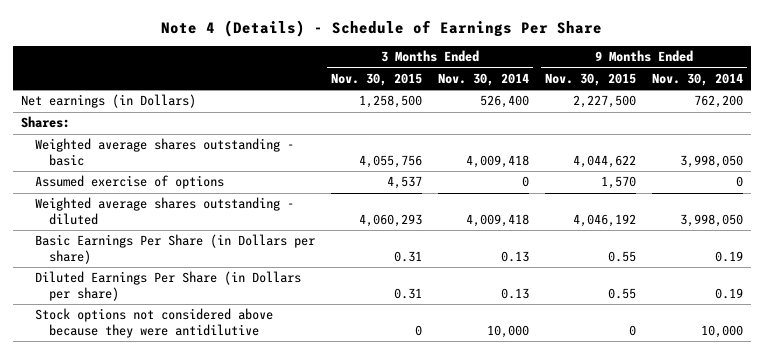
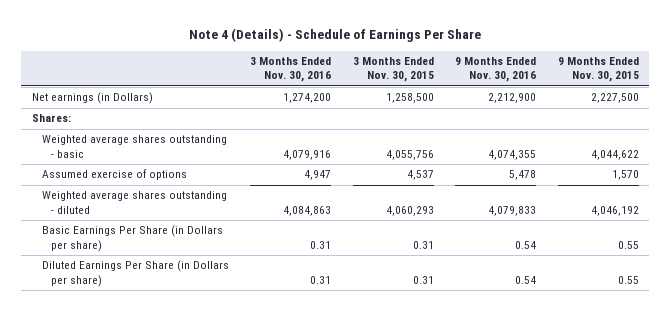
[438,72,530,86] Nov. 30, 2014 -> none
[652,72,744,86] Nov. 30, 2014 -> none
none -> [250,57,332,83] 3 Months Ended Nov. 30, 2016
none -> [455,57,537,83] 9 Months Ended Nov. 30, 2016
[35,308,274,338] Stock options not considered above because they were antidilutive -> none

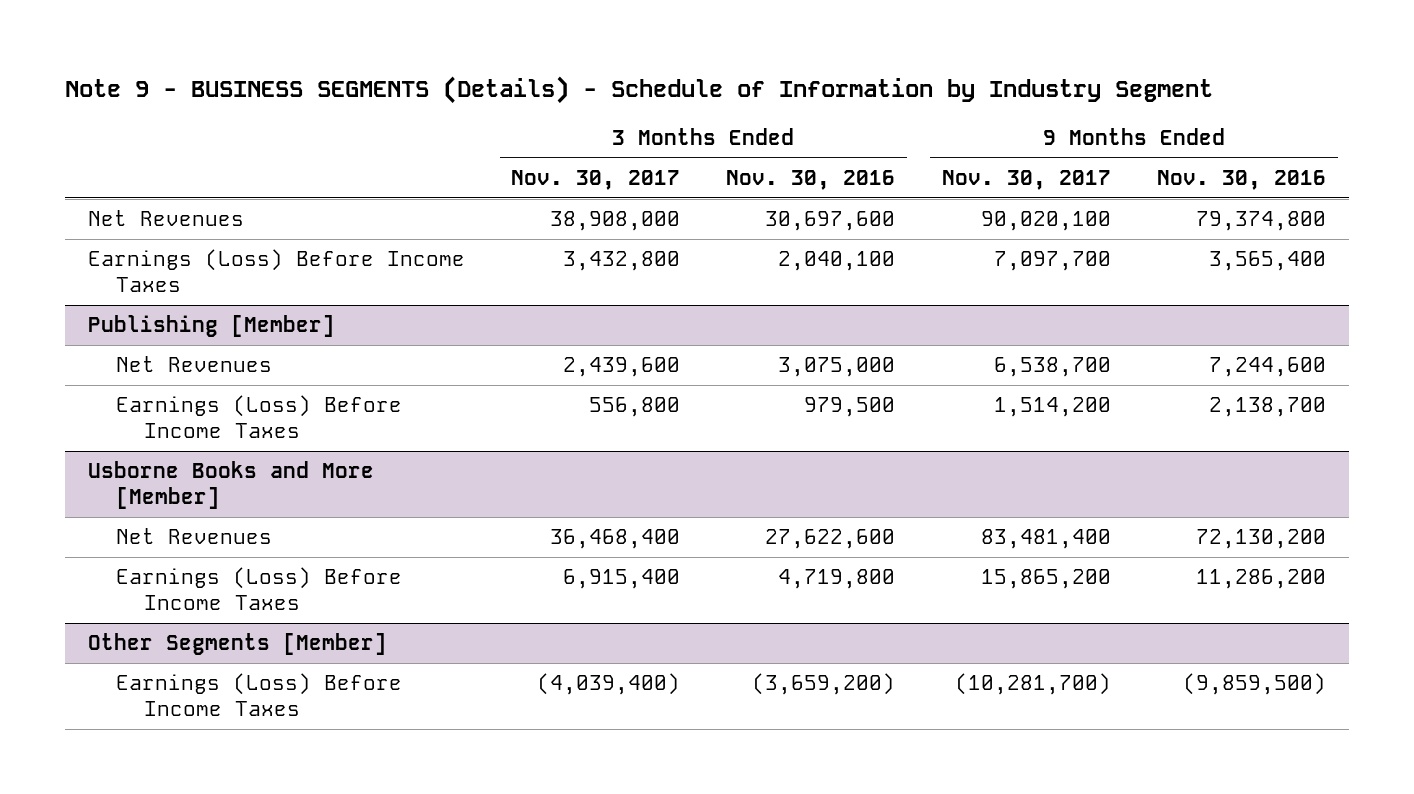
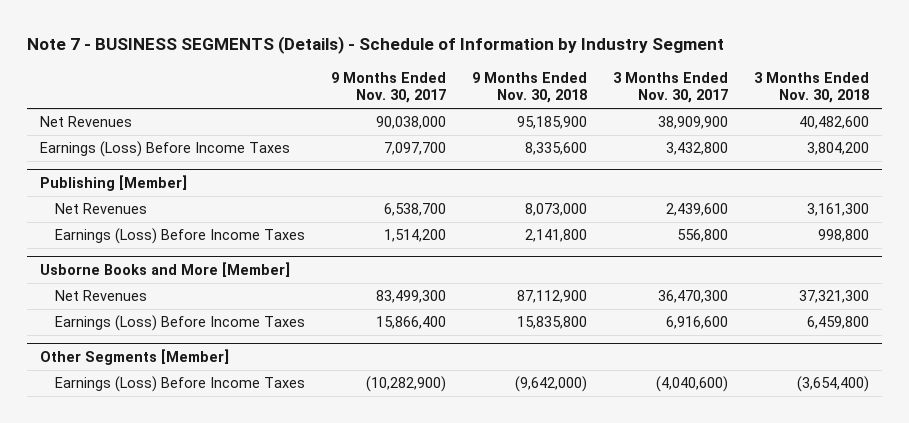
[64,76,1213,105] Note 9 - BUSINESS SEGMENTS (Details) - Schedule of Information by Industry Segment -> [27,35,725,54] Note 7 - BUSINESS SEGMENTS (Details) - Schedule of Information by Industry Segment
[726,170,896,191] Nov. 30, 2016 -> none
[1156,170,1326,191] Nov. 30, 2016 -> none
none -> [471,71,587,104] 9 Months Ended Nov. 30, 2018
none -> [753,71,869,104] 3 Months Ended Nov. 30, 2018
[550,211,681,232] 38,908,000 -> [657,116,728,130] 38,909,900
[980,211,1111,232] 90,020,100 -> [375,116,446,130] 90,038,000
[550,529,681,550] 36,468,400 -> [657,290,728,304] 36,470,300
[980,529,1111,550] 83,481,400 -> [375,290,446,304] 83,499,300
[563,569,681,590] 6,915,400 -> [665,316,728,330] 6,916,600
[980,569,1111,590] 15,865,200 -> [375,316,446,330] 15,866,400
[537,673,681,696] (4,039,400) -> [655,376,728,393] (4,040,600)
[954,673,1111,696] (10,281,700) -> [365,376,446,393] (10,282,900)

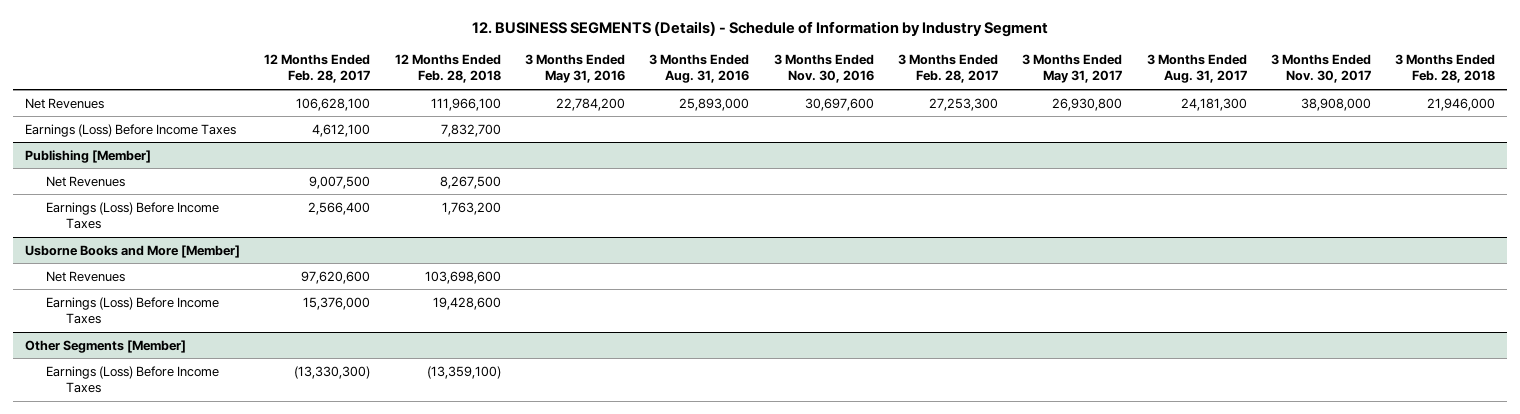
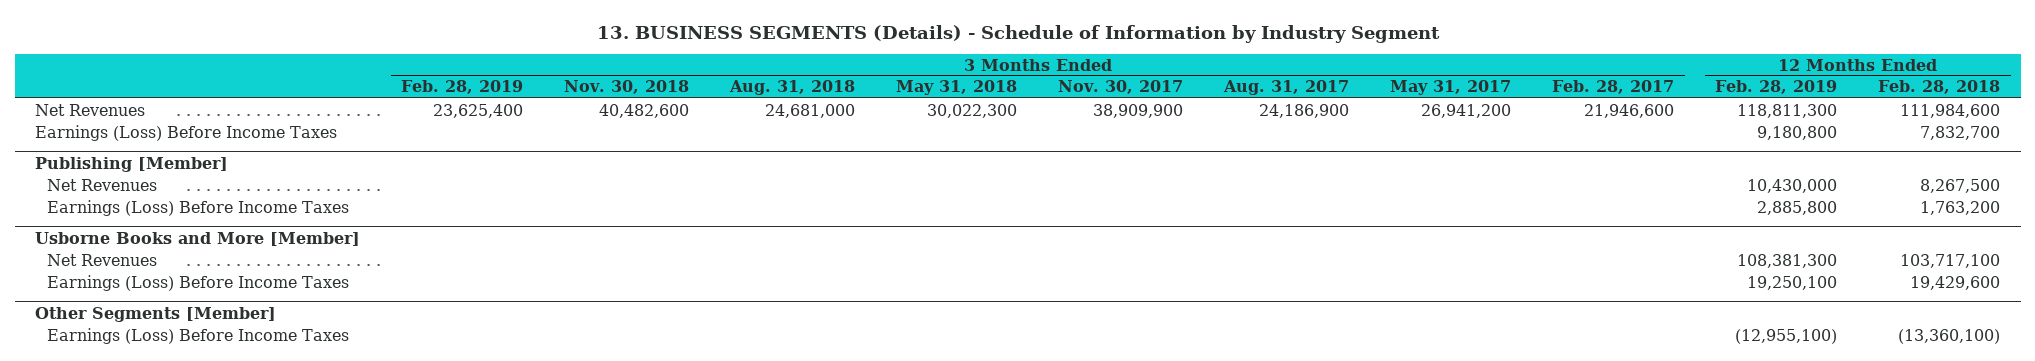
[472,21,1049,38] 12. BUSINESS SEGMENTS (Details) - Schedule of Information by Industry Segment -> [596,24,1440,43] 13. BUSINESS SEGMENTS (Details) - Schedule of Information by Industry Segment
[264,53,371,84] 12 Months Ended Feb. 28, 2017 -> none
[525,53,626,84] 3 Months Ended May 31, 2016 -> none
[649,53,750,84] 3 Months Ended Aug. 31, 2016 -> none
[773,53,874,84] 3 Months Ended Nov. 30, 2016 -> none
[1395,53,1496,84] 3 Months Ended Feb. 28, 2018 -> none
none -> [401,80,524,95] Feb. 28, 2019
none -> [564,80,690,95] Nov. 30, 2018
none -> [729,80,856,96] Aug. 31, 2018
none -> [896,80,1018,96] May 31, 2018
none -> [1715,80,1838,95] Feb. 28, 2019
[430,97,501,111] 111,966,100 -> [1900,103,2001,118] 111,984,600
[929,97,999,111] 27,253,300 -> [1584,103,1675,118] 21,946,600
[1052,97,1123,111] 26,930,800 -> [1421,103,1512,118] 26,941,200
[1180,97,1247,111] 24,181,300 -> [1259,103,1350,118] 24,186,900
[1300,97,1371,111] 38,908,000 -> [1093,103,1184,118] 38,909,900
[424,270,501,284] 103,698,600 -> [1900,253,2001,268] 103,717,100
[432,296,501,310] 19,428,600 -> [1910,275,2001,290] 19,429,600
[426,365,501,379] (13,359,100) -> [1898,328,2001,344] (13,360,100)

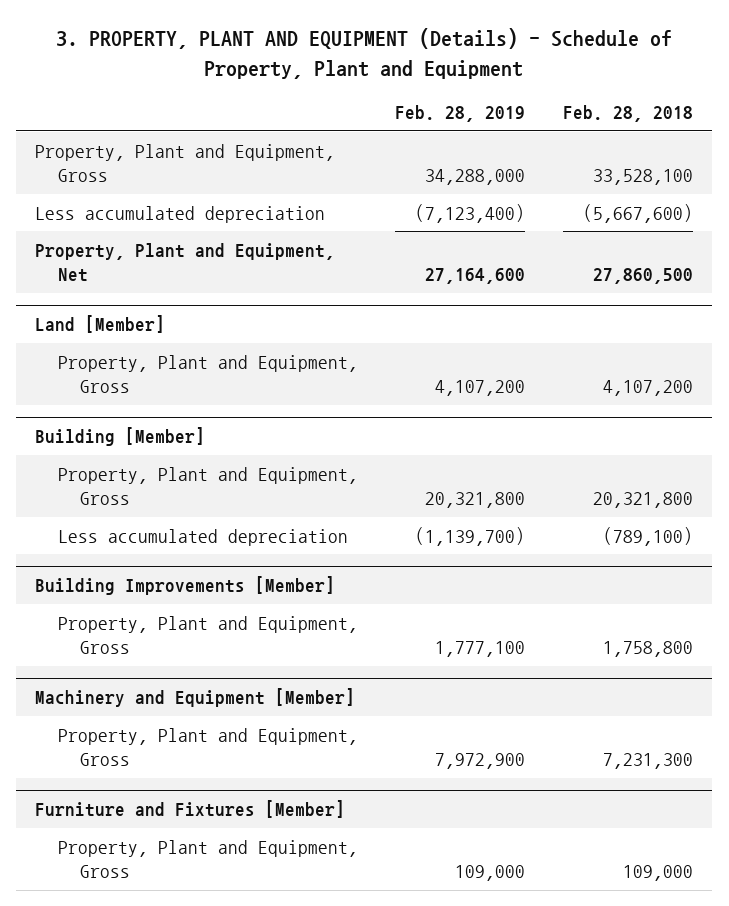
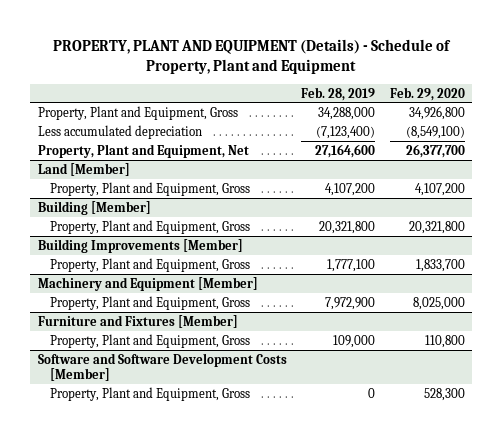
[56,28,673,79] 3. PROPERTY, PLANT AND EQUIPMENT (Details) - Schedule of Property, Plant and Equipment -> [53,38,452,74] PROPERTY, PLANT AND EQUIPMENT (Details) - Schedule of Property, Plant and Equipment
[563,105,694,123] Feb. 28, 2018 -> none
none -> [389,86,465,101] Feb. 29, 2020
[57,528,348,546] Less accumulated depreciation -> none
none -> [37,352,287,381] Software and Software Development Costs [Member]
none -> [49,386,250,401] Property, Plant and Equipment, Gross

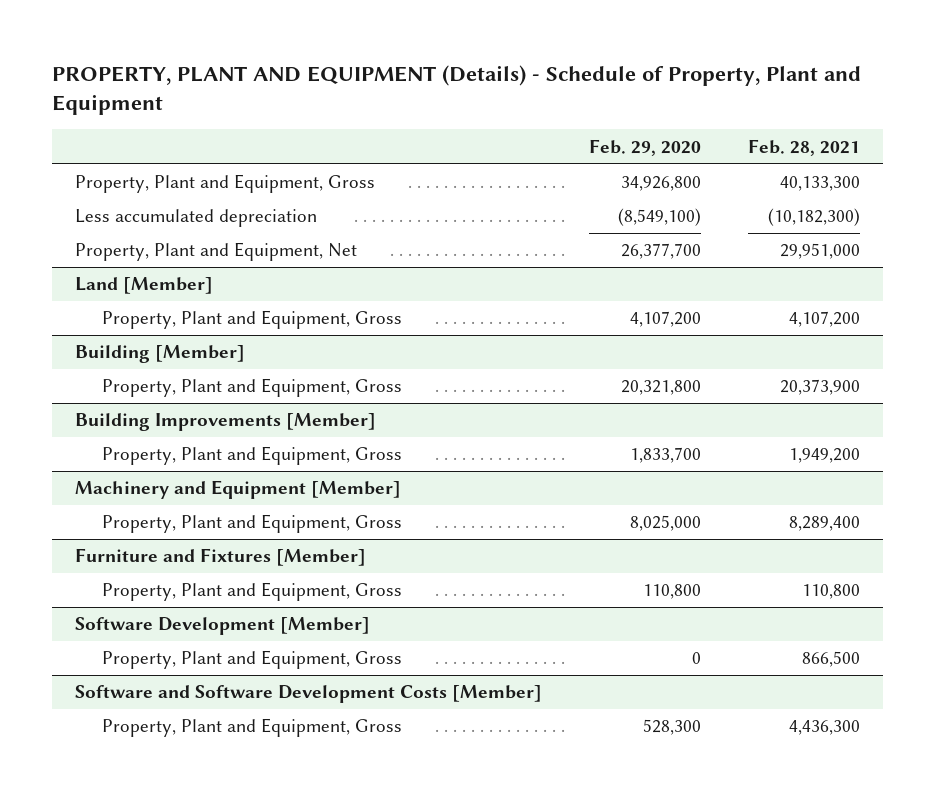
[301,86,376,101] Feb. 28, 2019 -> none
none -> [747,138,860,156] Feb. 28, 2021
none -> [74,617,370,636] Software Development [Member]
none -> [101,650,402,670] Property, Plant and Equipment, Gross

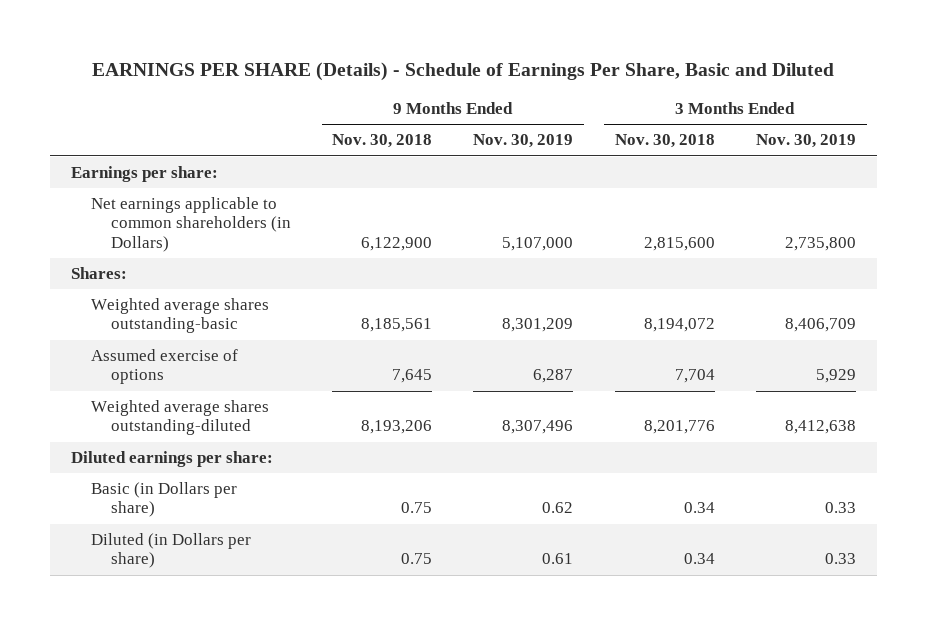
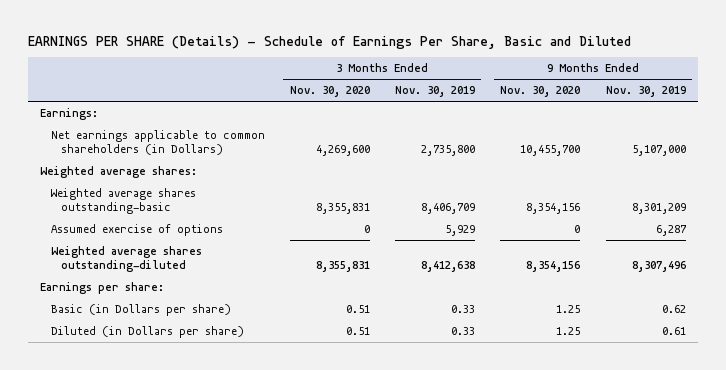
[332,134,433,149] Nov. 30, 2018 -> none
[614,134,715,149] Nov. 30, 2018 -> none
none -> [289,86,370,98] Nov. 30, 2020
none -> [500,86,581,98] Nov. 30, 2020
none -> [40,107,99,120] Earnings:
[70,267,127,280] Shares: -> none
none -> [40,165,198,178] Weighted average shares:
[70,451,273,468] Diluted earnings per share: -> none
[70,166,218,183] Earnings per share: -> [40,281,165,294] Earnings per share:

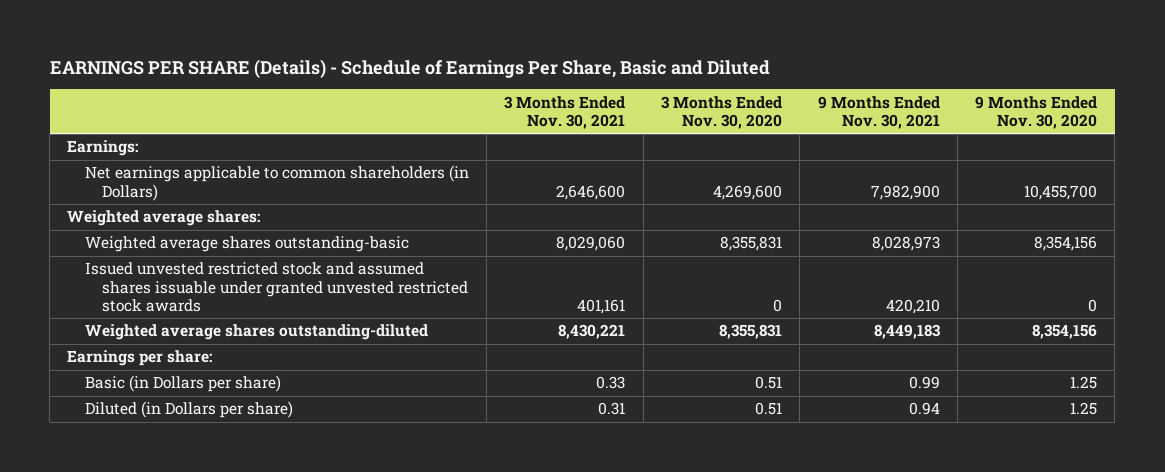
[395,86,476,98] Nov. 30, 2019 -> none
[605,86,686,98] Nov. 30, 2019 -> none
none -> [504,95,626,129] 3 Months Ended Nov. 30, 2021
none -> [817,95,940,129] 9 Months Ended Nov. 30, 2021
[50,223,223,236] Assumed exercise of options -> none
none -> [84,262,469,312] Issued unvested restricted stock and assumed shares issuable under granted unvested restricted stock awards

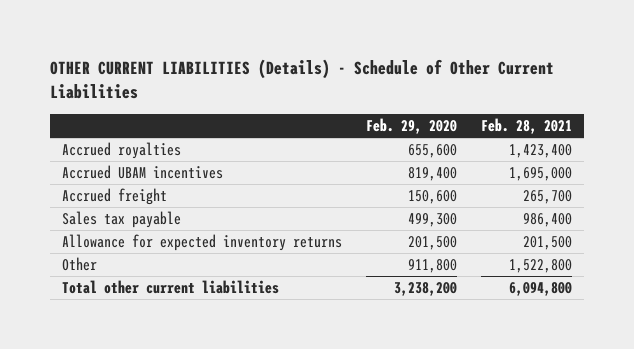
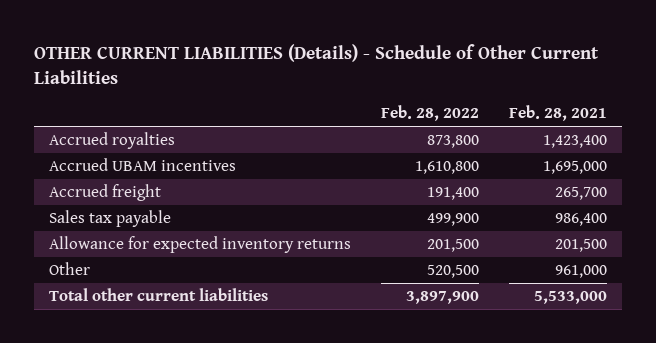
[366,117,458,134] Feb. 29, 2020 -> none
none -> [380,105,479,122] Feb. 28, 2022
[508,259,572,274] 1,522,800 -> [555,264,608,278] 961,000
[508,282,572,297] 6,094,800 -> [534,290,608,304] 5,533,000

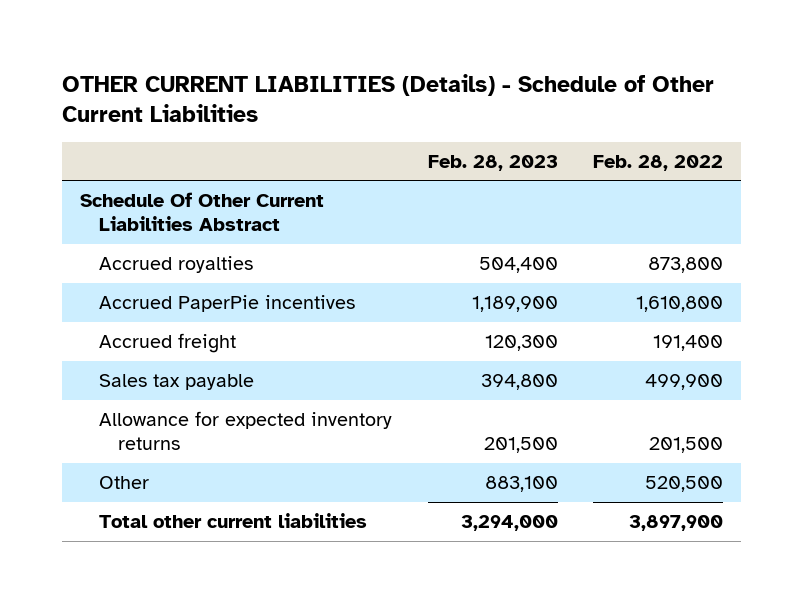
[509,105,608,122] Feb. 28, 2021 -> none
none -> [427,154,558,171] Feb. 28, 2023
none -> [79,191,324,232] Schedule Of Other Current Liabilities Abstract
[48,157,236,171] Accrued UBAM incentives -> [98,294,355,312] Accrued PaperPie incentives

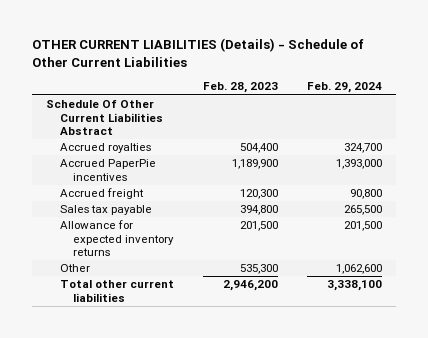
[593,154,724,171] Feb. 28, 2022 -> none
none -> [306,82,382,94] Feb. 29, 2024
[484,475,558,492] 883,100 -> [239,264,278,275] 535,300
[460,514,558,531] 3,294,000 -> [222,280,278,292] 2,946,200

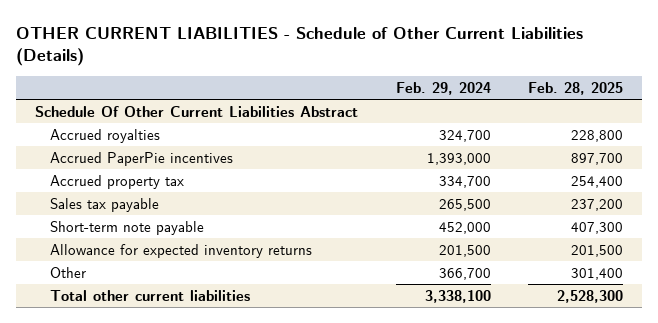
[31,38,364,67] OTHER CURRENT LIABILITIES (Details) - Schedule of Other Current Liabilities -> [16,26,584,67] OTHER CURRENT LIABILITIES - Schedule of Other Current Liabilities (Details)
[202,82,278,94] Feb. 28, 2023 -> none
none -> [528,81,624,95] Feb. 28, 2025
[59,188,144,200] Accrued freight -> [50,174,185,189] Accrued property tax
[349,189,382,200] 90,800 -> [438,175,491,188] 334,700
none -> [50,220,205,235] Short-term note payable
[335,264,382,275] 1,062,600 -> [438,267,491,280] 366,700

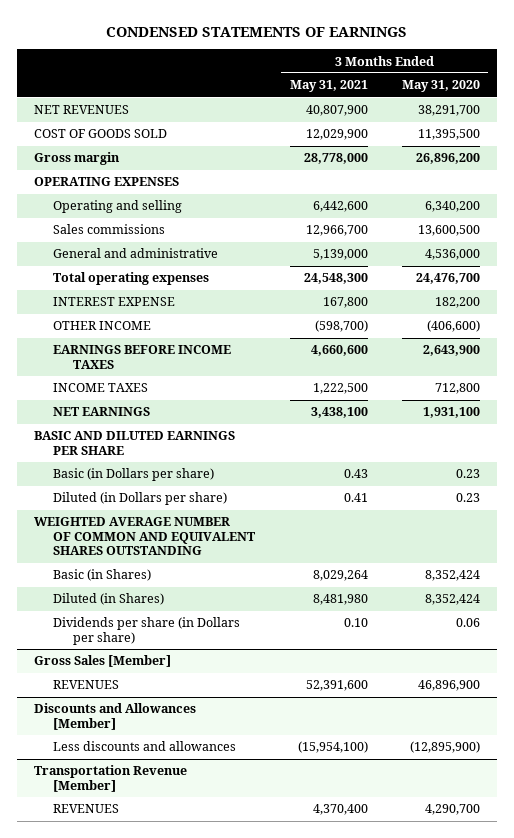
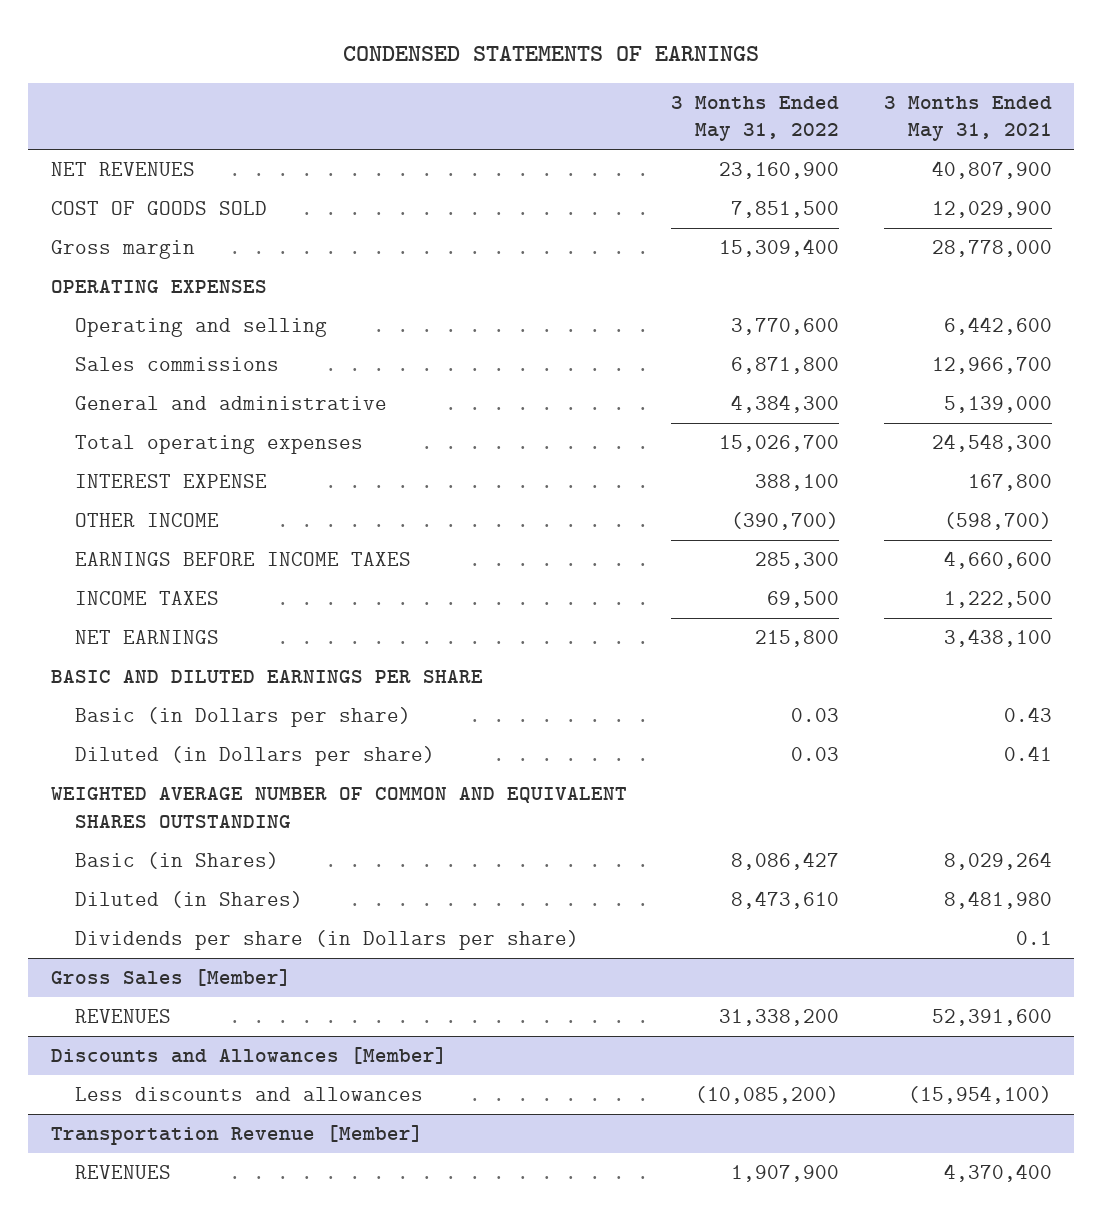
[401,80,480,93] May 31, 2020 -> none
none -> [671,95,840,142] 3 Months Ended May 31, 2022
[343,618,368,628] 0.10 -> [1015,931,1052,946] 0.1

